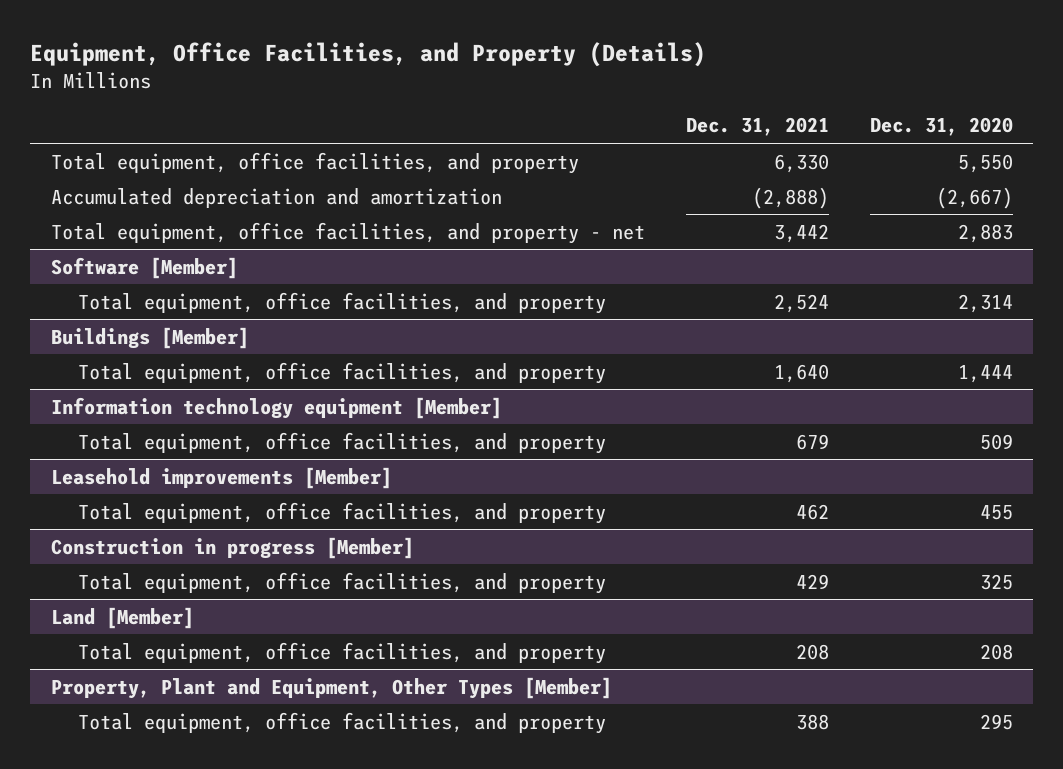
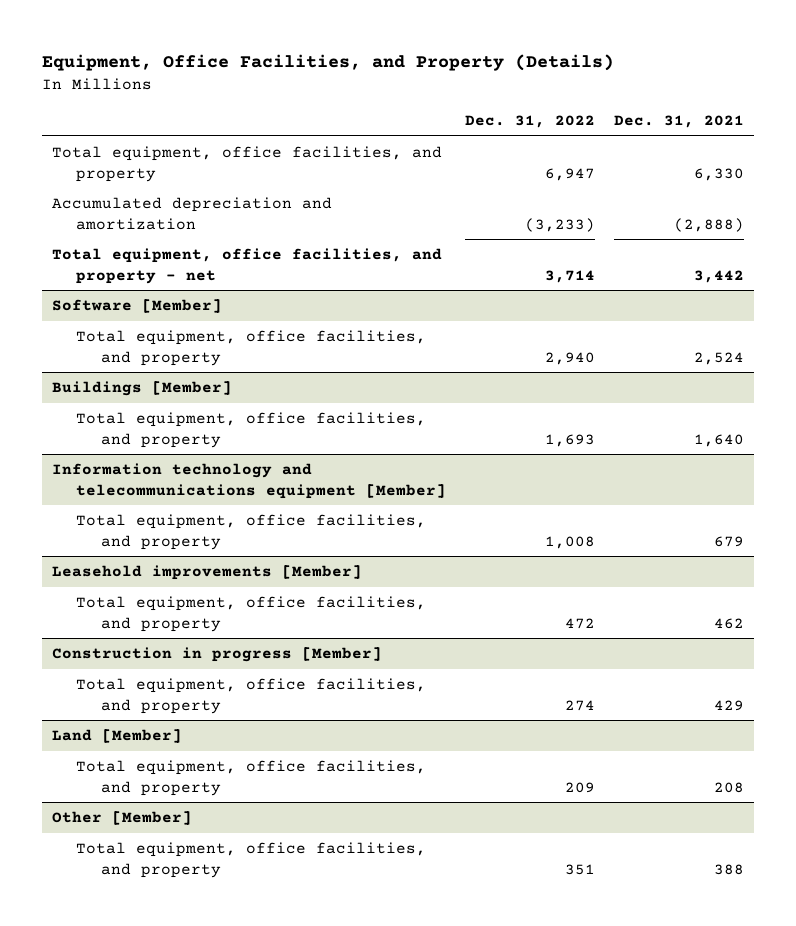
[869,117,1013,137] Dec. 31, 2020 -> none
none -> [465,114,596,128] Dec. 31, 2022
[50,396,502,419] Information technology equipment [Member] -> [51,463,447,499] Information technology and telecommunications equipment [Member]
[50,676,612,699] Property, Plant and Equipment, Other Types [Member] -> [51,811,192,826] Other [Member]

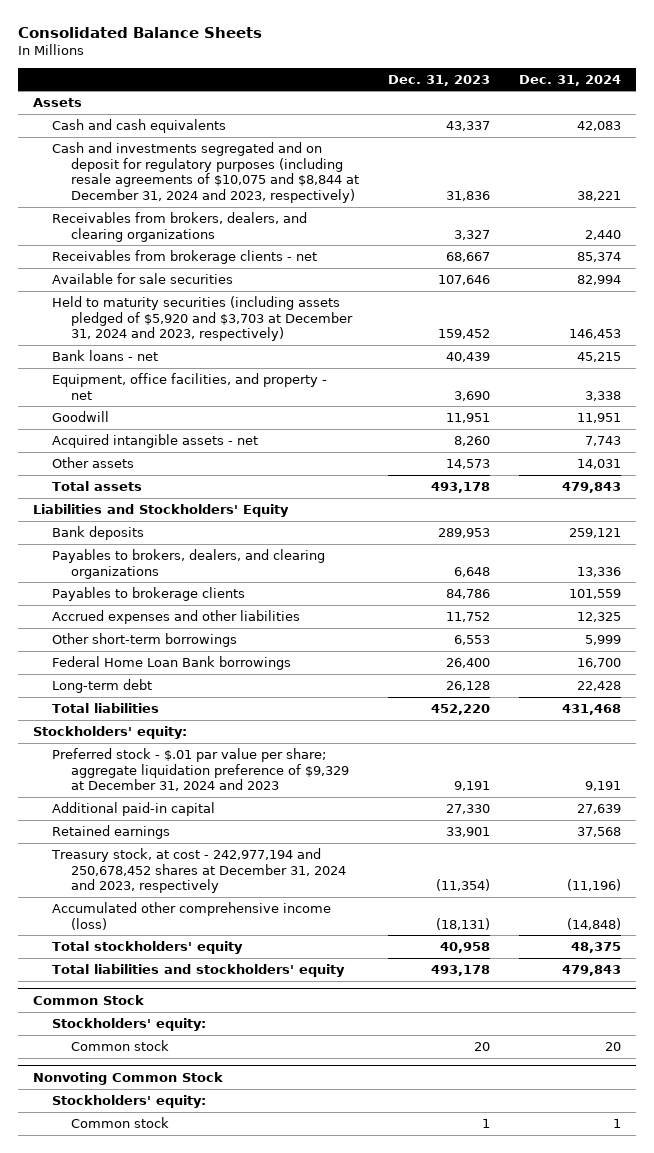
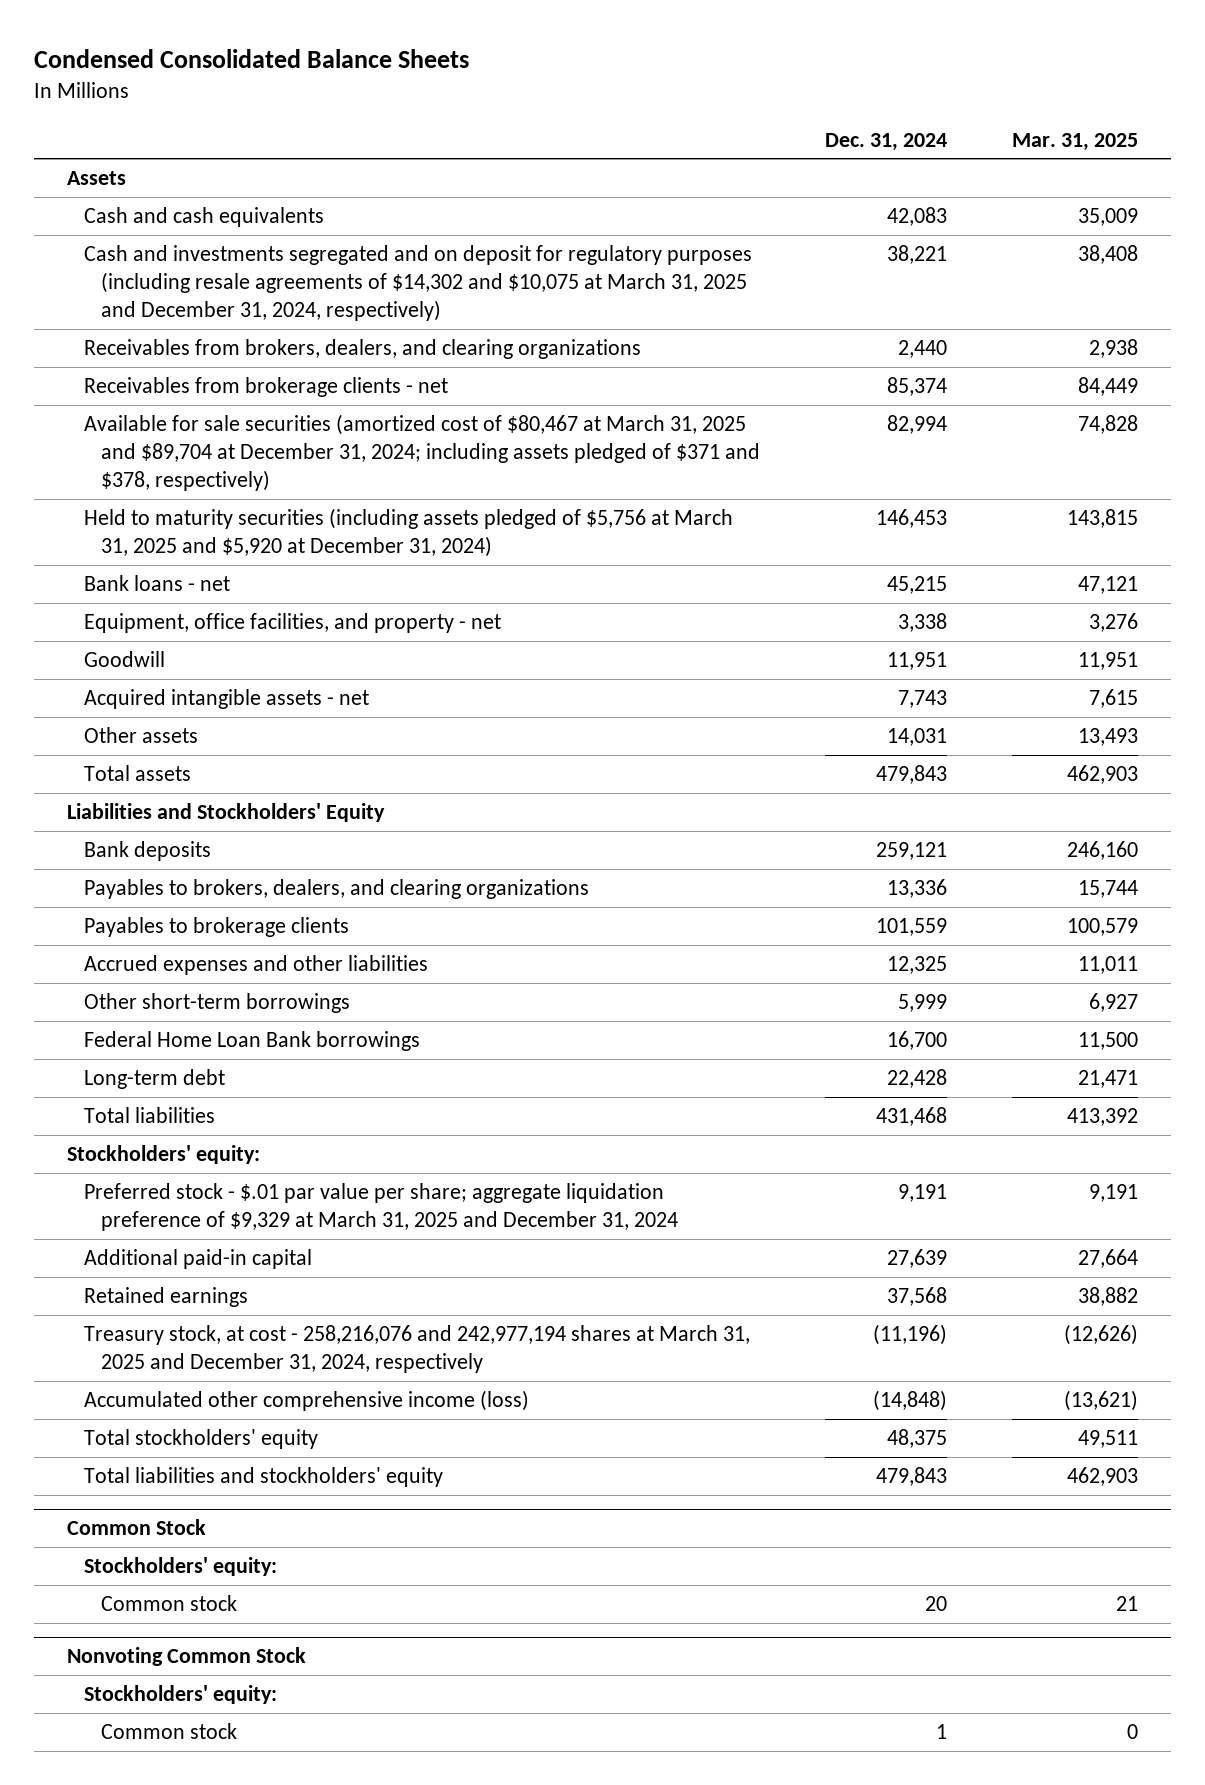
[18,27,263,39] Consolidated Balance Sheets -> [34,49,470,69] Condensed Consolidated Balance Sheets
[388,74,491,86] Dec. 31, 2023 -> none
none -> [1012,132,1139,151] Mar. 31, 2025
[52,141,360,204] Cash and investments segregated and on deposit for regulatory purposes (including resale agreements of $10,075 and $8,844 at December 31, 2024 and 2023, respectively) -> [83,244,752,322] Cash and investments segregated and on deposit for regulatory purposes (including resale agreements of $14,302 and $10,075 at March 31, 2025 and December 31, 2024, respectively)
[52,272,234,284] Available for sale securities -> [83,413,761,492] Available for sale securities (amortized cost of $80,467 at March 31, 2025 and $89,704 at December 31, 2024; including assets pledged of $371 and $378, respectively)
[52,295,354,342] Held to maturity securities (including assets pledged of $5,920 and $3,703 at December 31, 2024 and 2023, respectively) -> [83,507,733,558] Held to maturity securities (including assets pledged of $5,756 at March 31, 2025 and $5,920 at December 31, 2024)
[52,747,350,792] Preferred stock - $.01 par value per share; aggregate liquidation preference of $9,329 at December 31, 2024 and 2023 -> [83,1182,679,1232] Preferred stock - $.01 par value per share; aggregate liquidation preference of $9,329 at March 31, 2025 and December 31, 2024
[51,847,347,894] Treasury stock, at cost - 242,977,194 and 250,678,452 shares at December 31, 2024 and 2023, respectively -> [83,1324,750,1374] Treasury stock, at cost - 258,216,076 and 242,977,194 shares at March 31, 2025 and December 31, 2024, respectively

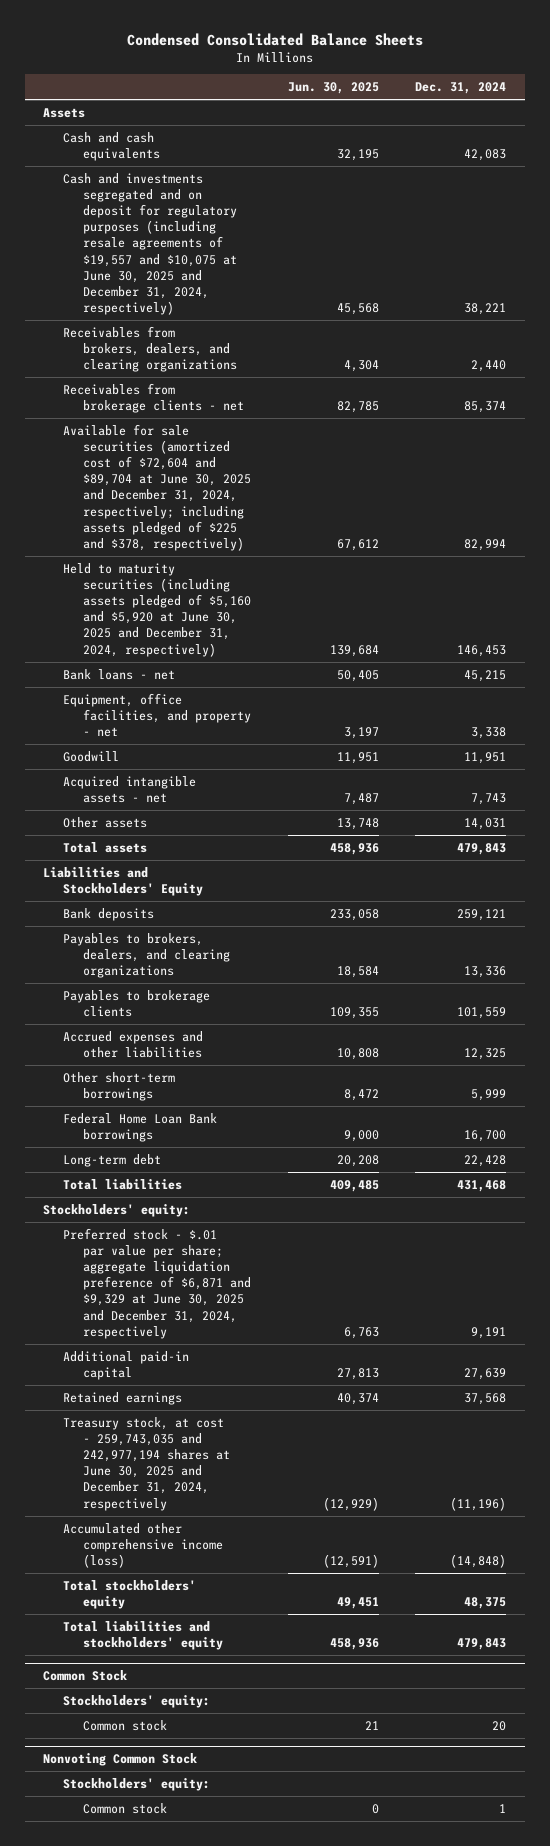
[1012,132,1139,151] Mar. 31, 2025 -> none
none -> [287,82,379,95] Jun. 30, 2025
[83,244,752,322] Cash and investments segregated and on deposit for regulatory purposes (including resale agreements of $14,302 and $10,075 at March 31, 2025 and December 31, 2024, respectively) -> [63,172,237,316] Cash and investments segregated and on deposit for regulatory purposes (including resale agreements of $19,557 and $10,075 at June 30, 2025 and December 31, 2024, respectively)
[83,413,761,492] Available for sale securities (amortized cost of $80,467 at March 31, 2025 and $89,704 at December 31, 2024; including assets pledged of $371 and $378, respectively) -> [63,423,251,551] Available for sale securities (amortized cost of $72,604 and $89,704 at June 30, 2025 and December 31, 2024, respectively; including assets pledged of $225 and $378, respectively)
[83,507,733,558] Held to maturity securities (including assets pledged of $5,756 at March 31, 2025 and $5,920 at December 31, 2024) -> [63,562,251,657] Held to maturity securities (including assets pledged of $5,160 and $5,920 at June 30, 2025 and December 31, 2024, respectively)
[83,1182,679,1232] Preferred stock - $.01 par value per share; aggregate liquidation preference of $9,329 at March 31, 2025 and December 31, 2024 -> [63,1227,251,1339] Preferred stock - $.01 par value per share; aggregate liquidation preference of $6,871 and $9,329 at June 30, 2025 and December 31, 2024, respectively
[83,1324,750,1374] Treasury stock, at cost - 258,216,076 and 242,977,194 shares at March 31, 2025 and December 31, 2024, respectively -> [63,1416,230,1511] Treasury stock, at cost - 259,743,035 and 242,977,194 shares at June 30, 2025 and December 31, 2024, respectively

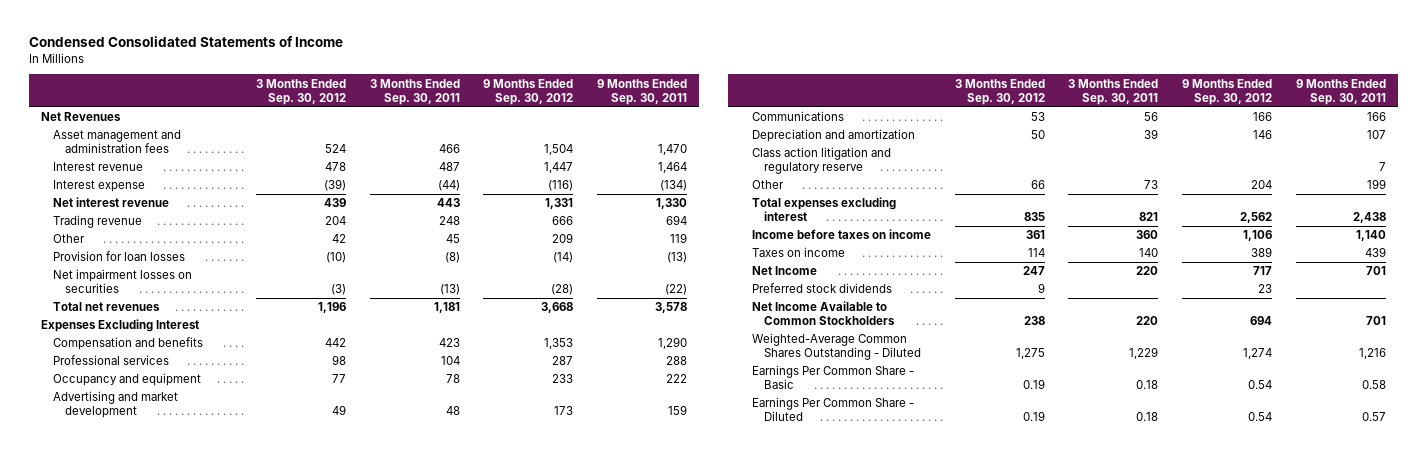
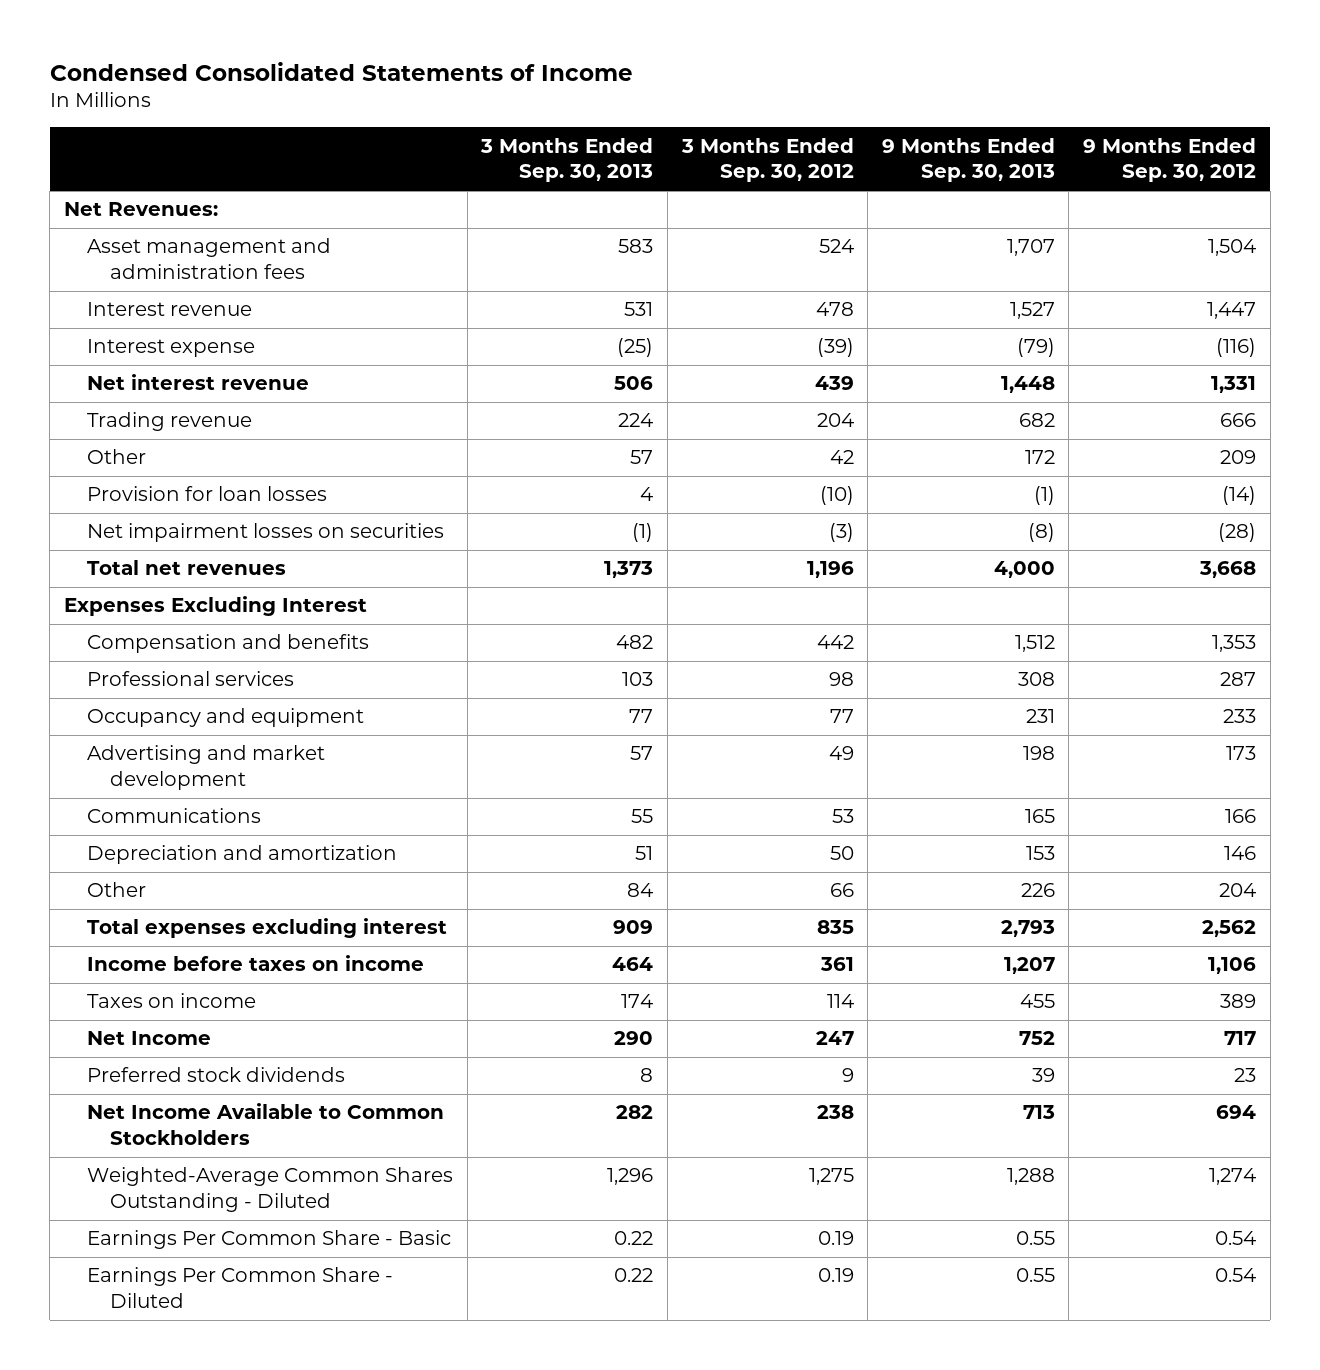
[369,78,460,105] 3 Months Ended Sep. 30, 2011 -> none
[597,78,688,105] 9 Months Ended Sep. 30, 2011 -> none
none -> [480,137,654,183] 3 Months Ended Sep. 30, 2013
none -> [881,137,1055,183] 9 Months Ended Sep. 30, 2013
[41,112,122,122] Net Revenues -> [63,202,218,217] Net Revenues:
[751,147,891,175] Class action litigation and regulatory reserve -> none

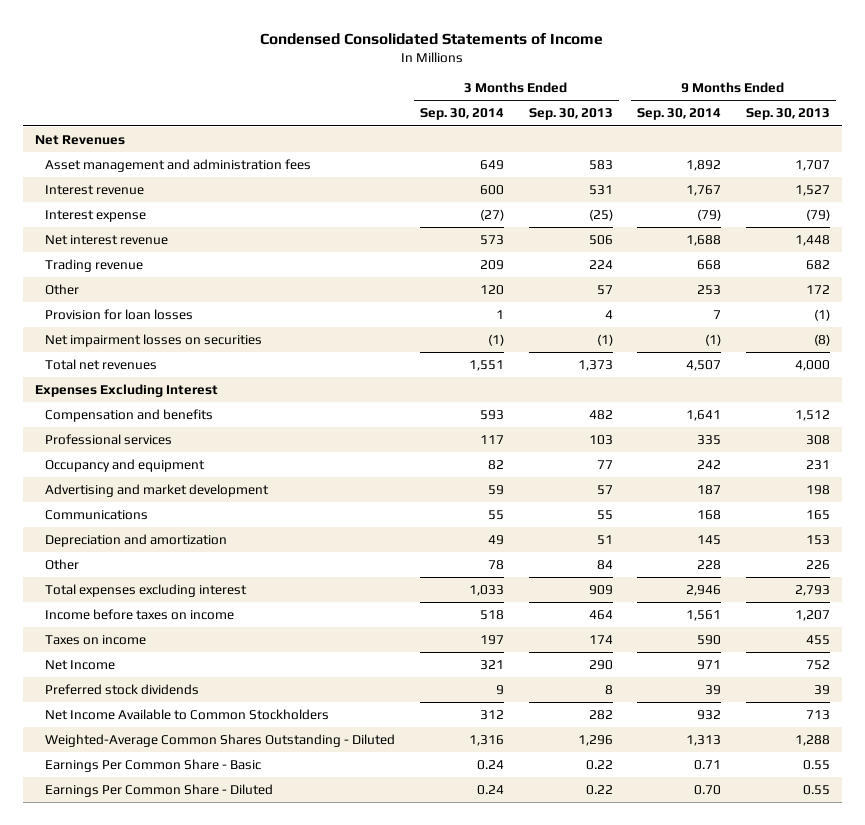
[680,137,854,183] 3 Months Ended Sep. 30, 2012 -> none
[1083,137,1257,183] 9 Months Ended Sep. 30, 2012 -> none
none -> [419,108,504,121] Sep. 30, 2014
none -> [637,108,722,121] Sep. 30, 2014
[63,202,218,217] Net Revenues: -> [35,134,126,145] Net Revenues

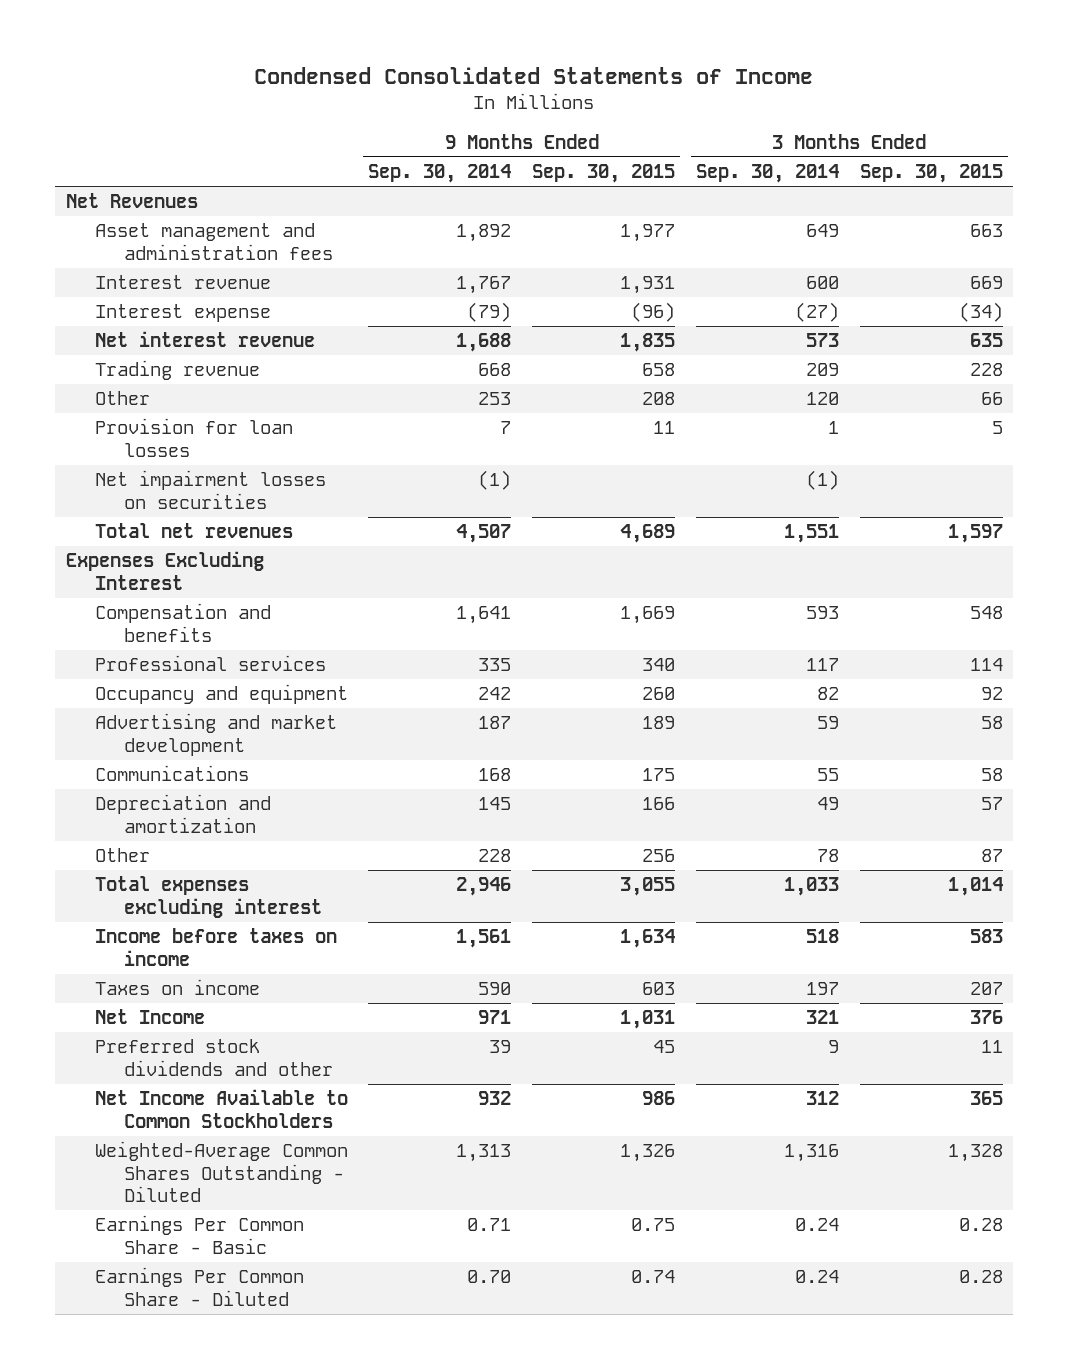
[528,108,613,121] Sep. 30, 2013 -> none
[745,108,830,121] Sep. 30, 2013 -> none
none -> [532,164,676,184] Sep. 30, 2015
none -> [859,164,1003,184] Sep. 30, 2015
[45,683,200,695] Preferred stock dividends -> [94,1039,333,1076] Preferred stock dividends and other

